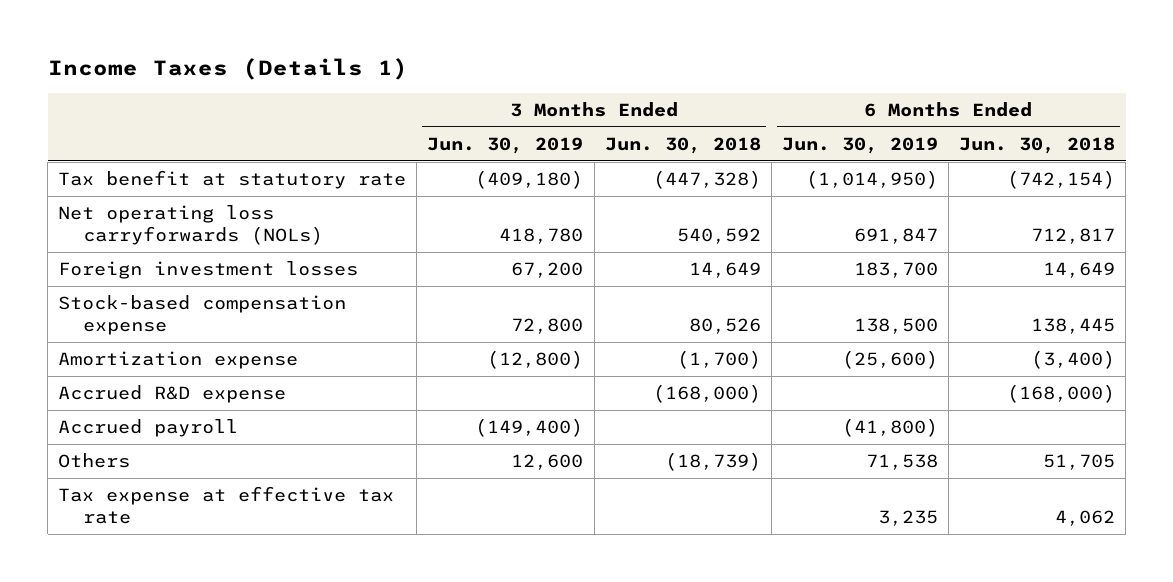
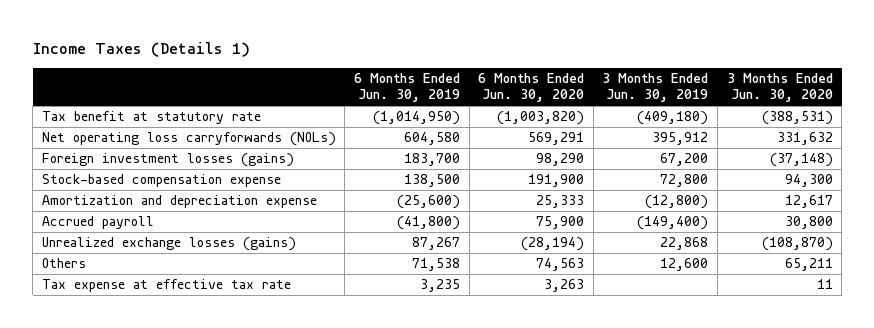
[604,136,761,154] Jun. 30, 2018 -> none
[958,136,1115,154] Jun. 30, 2018 -> none
none -> [478,72,585,103] 6 Months Ended Jun. 30, 2020
none -> [726,72,833,103] 3 Months Ended Jun. 30, 2020
[499,228,584,245] 418,780 -> [652,132,709,146] 395,912
[853,228,938,245] 691,847 -> [404,132,461,146] 604,580
[58,261,359,280] Foreign investment losses -> [41,153,294,168] Foreign investment losses (gains)
[58,385,287,404] Accrued R&D expense -> none
[58,351,299,370] Amortization expense -> [41,195,317,209] Amortization and depreciation expense
none -> [41,237,296,252] Unrealized exchange losses (gains)

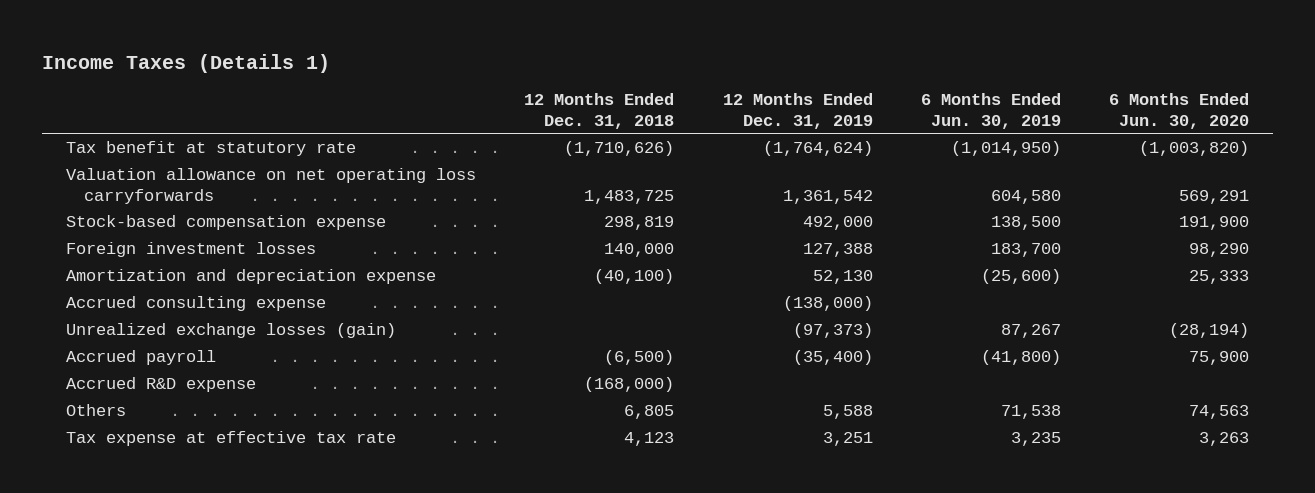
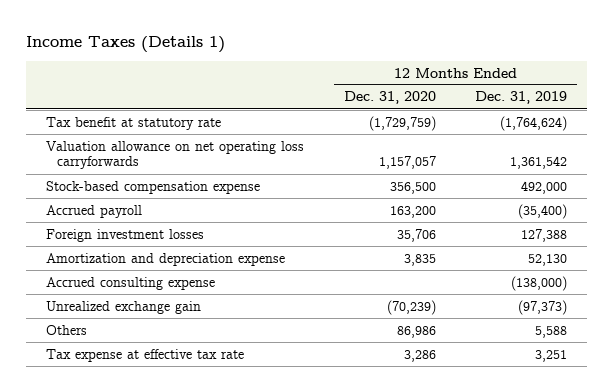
[524,93,675,129] 12 Months Ended Dec. 31, 2018 -> none
[920,93,1061,129] 6 Months Ended Jun. 30, 2019 -> none
[1108,93,1249,129] 6 Months Ended Jun. 30, 2020 -> none
none -> [343,91,436,105] Dec. 31, 2020
[66,350,217,366] Accrued payroll -> [46,204,143,218] Accrued payroll
[66,377,257,393] Accrued R&D expense -> none
[66,323,397,339] Unrealized exchange losses (gain) -> [46,300,202,314] Unrealized exchange gain

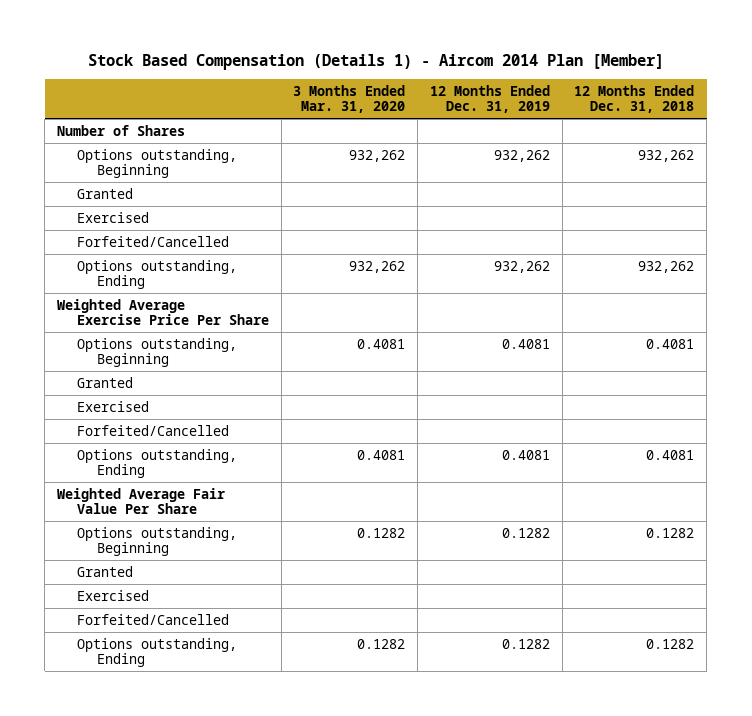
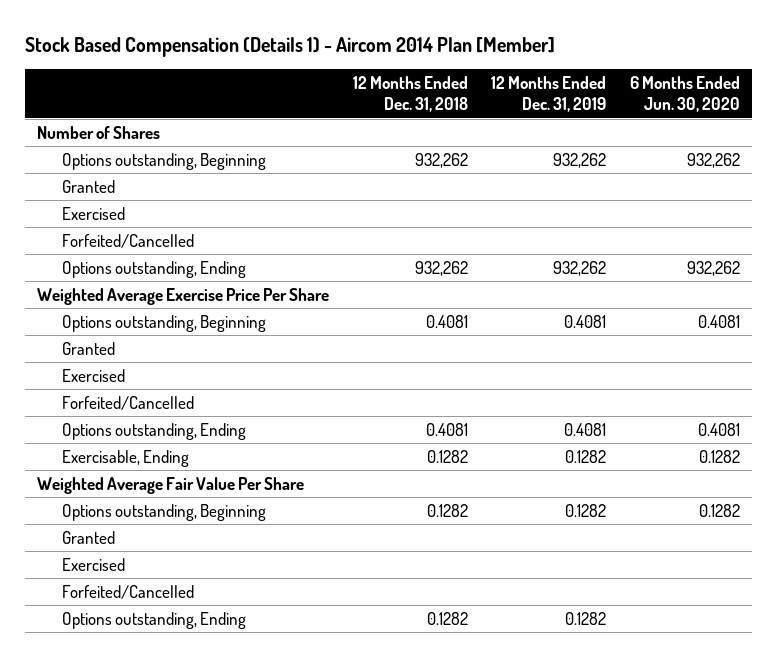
[293,84,406,114] 3 Months Ended Mar. 31, 2020 -> none
none -> [629,75,740,113] 6 Months Ended Jun. 30, 2020
none -> [61,449,189,467] Exercisable, Ending

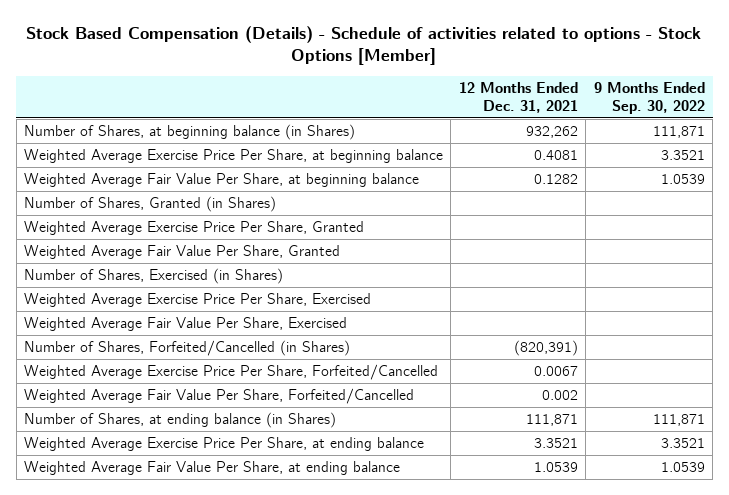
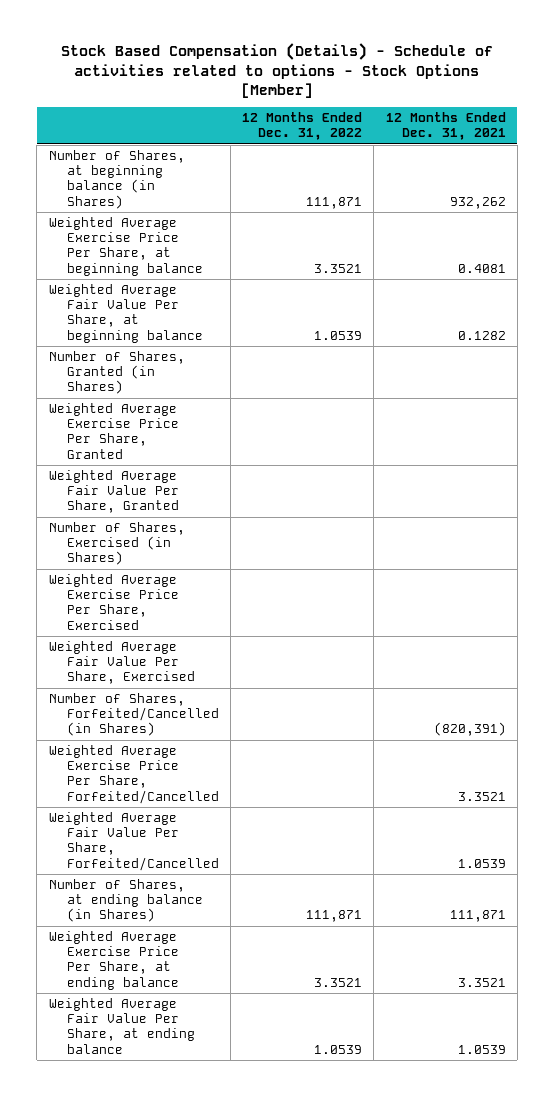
[593,82,705,114] 9 Months Ended Sep. 30, 2022 -> none
none -> [242,112,363,141] 12 Months Ended Dec. 31, 2022
[533,366,578,377] 0.0067 -> [457,791,506,801] 3.3521
[541,390,578,401] 0.002 -> [457,858,506,868] 1.0539

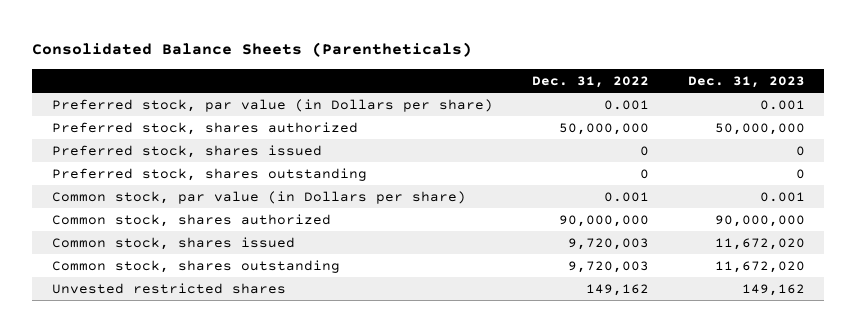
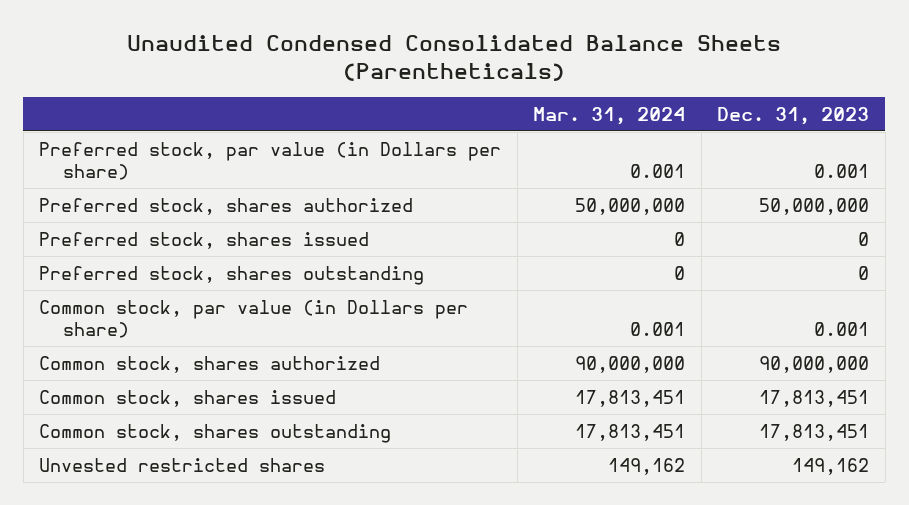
[31,42,472,58] Consolidated Balance Sheets (Parentheticals) -> [127,35,782,81] Unaudited Condensed Consolidated Balance Sheets (Parentheticals)
[531,75,649,88] Dec. 31, 2022 -> none
none -> [533,106,686,125] Mar. 31, 2024
[714,237,805,250] 11,672,020 -> [759,389,870,407] 17,813,451
[714,260,805,273] 11,672,020 -> [759,423,870,441] 17,813,451

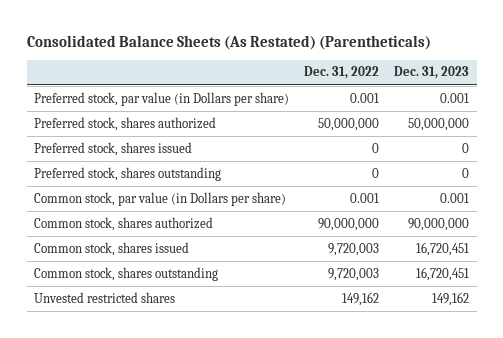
[127,35,782,81] Unaudited Condensed Consolidated Balance Sheets (Parentheticals) -> [26,34,431,50] Consolidated Balance Sheets (As Restated) (Parentheticals)
[533,106,686,125] Mar. 31, 2024 -> none
none -> [304,66,380,80] Dec. 31, 2022
[759,389,870,407] 17,813,451 -> [416,241,470,256] 16,720,451
[759,423,870,441] 17,813,451 -> [416,266,470,281] 16,720,451

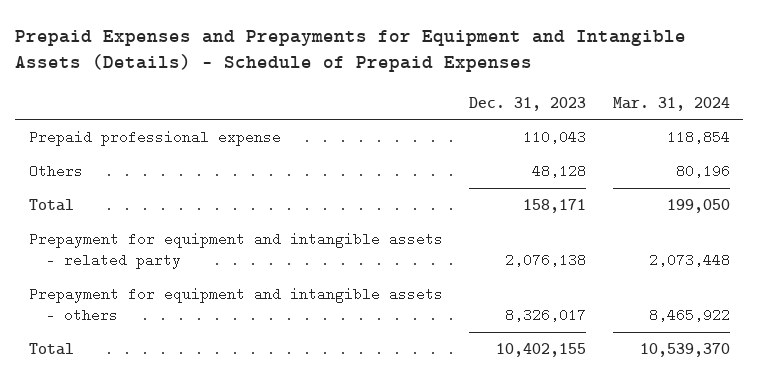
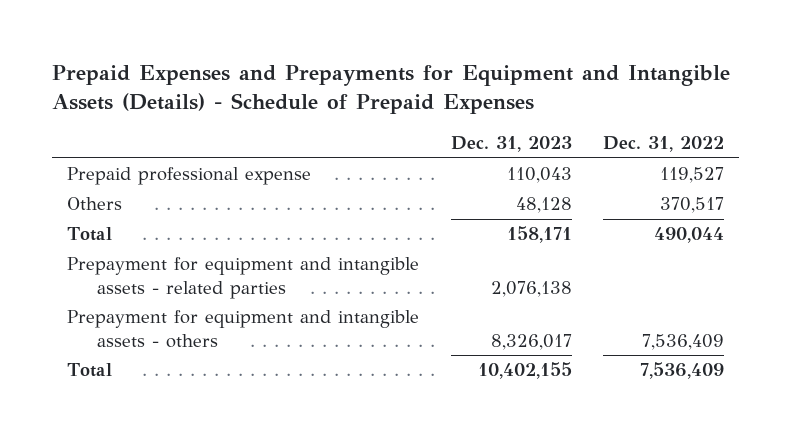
[613,96,731,111] Mar. 31, 2024 -> none
none -> [602,136,724,153] Dec. 31, 2022
[28,232,443,269] Prepayment for equipment and intangible assets - related party -> [67,257,420,299] Prepayment for equipment and intangible assets - related parties

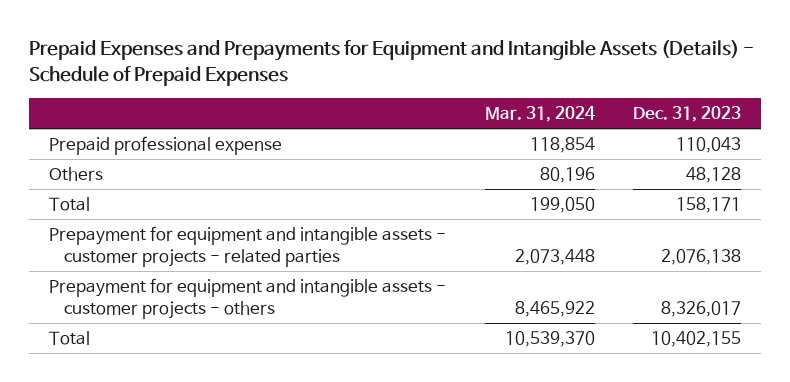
[602,136,724,153] Dec. 31, 2022 -> none
none -> [484,105,595,122] Mar. 31, 2024
[67,257,420,299] Prepayment for equipment and intangible assets - related parties -> [48,226,446,267] Prepayment for equipment and intangible assets - customer projects - related parties
[67,310,420,348] Prepayment for equipment and intangible assets - others -> [48,278,446,319] Prepayment for equipment and intangible assets - customer projects - others

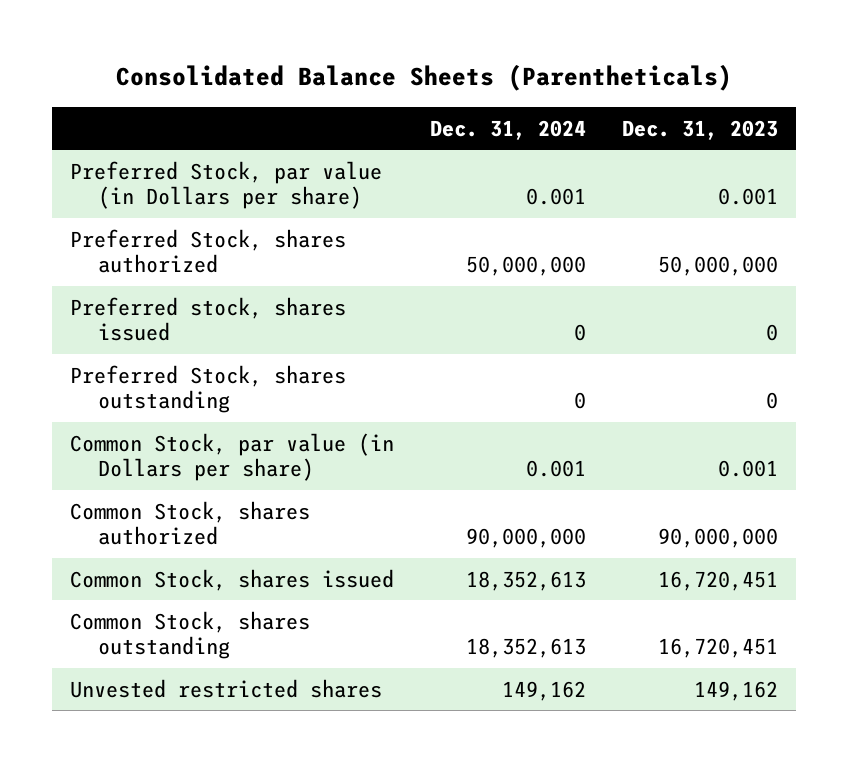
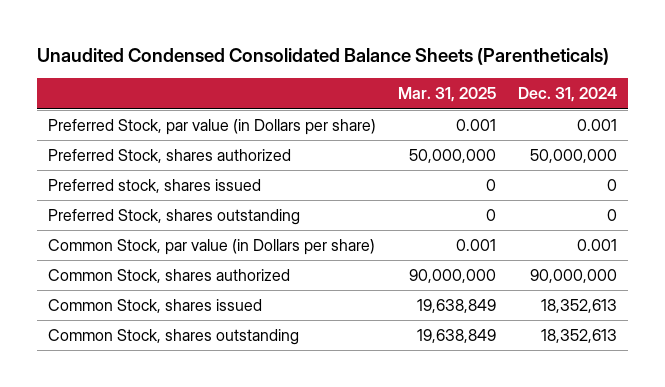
[115,64,732,92] Consolidated Balance Sheets (Parentheticals) -> [37,48,610,66] Unaudited Condensed Consolidated Balance Sheets (Parentheticals)
[621,119,778,140] Dec. 31, 2023 -> none
none -> [397,87,496,103] Mar. 31, 2025
[70,678,383,698] Unvested restricted shares -> none

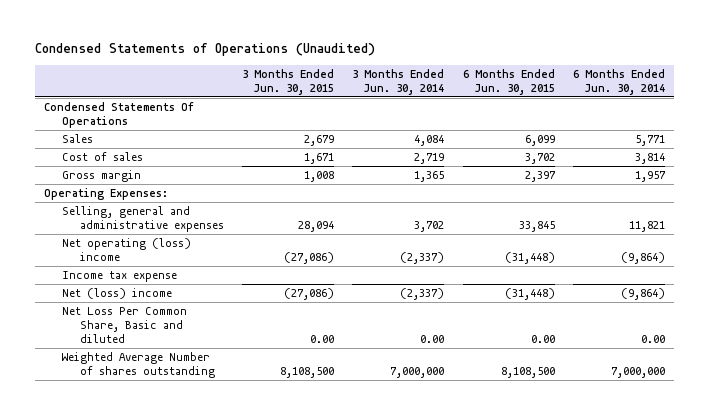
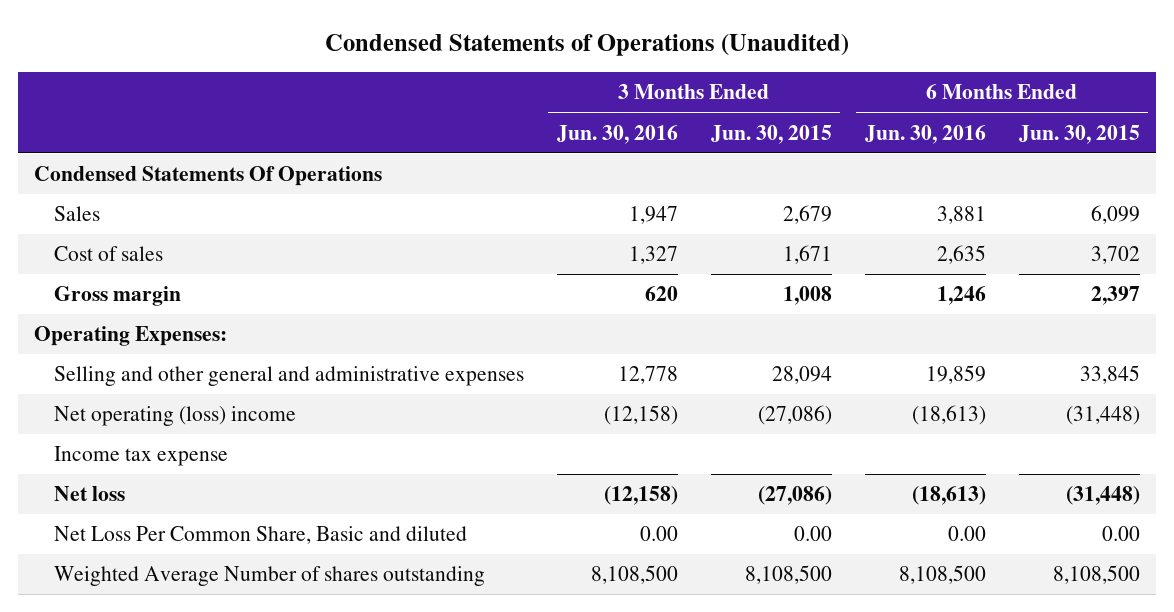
[352,68,445,95] 3 Months Ended Jun. 30, 2014 -> none
[573,68,666,95] 6 Months Ended Jun. 30, 2014 -> none
none -> [556,124,678,144] Jun. 30, 2016
none -> [864,124,986,144] Jun. 30, 2016
[61,206,224,233] Selling, general and administrative expenses -> [53,366,524,387] Selling and other general and administrative expenses
[61,288,172,300] Net (loss) income -> [53,486,125,502] Net loss

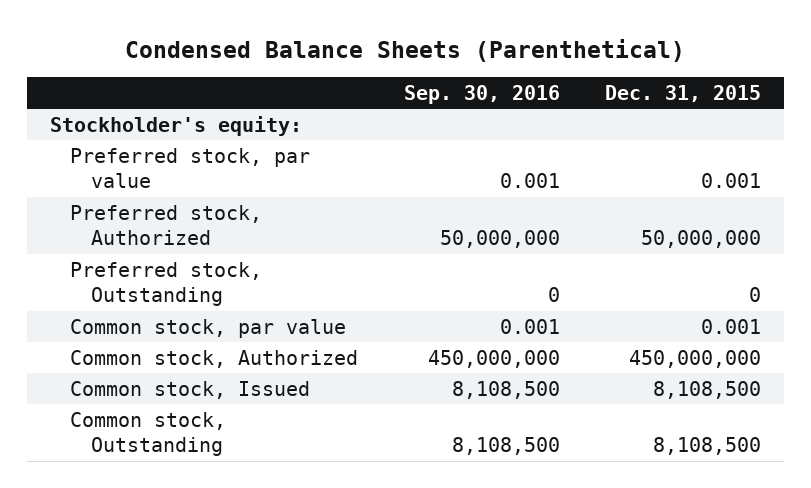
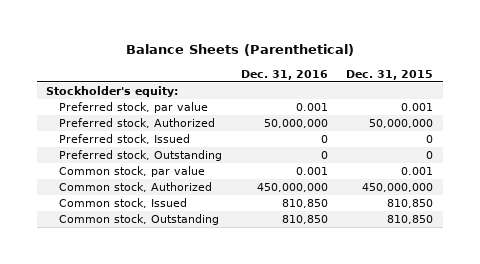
[125,38,686,62] Condensed Balance Sheets (Parenthetical) -> [125,44,354,57] Balance Sheets (Parenthetical)
[403,85,560,105] Sep. 30, 2016 -> none
none -> [240,69,328,80] Dec. 31, 2016
none -> [59,134,191,145] Preferred stock, Issued
[653,380,762,399] 8,108,500 -> [387,199,434,209] 810,850
[653,437,762,456] 8,108,500 -> [387,215,434,225] 810,850

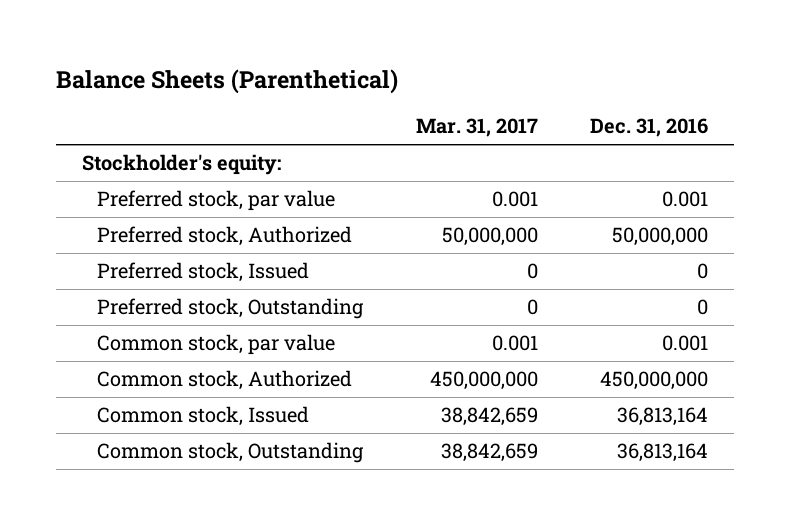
[346,69,434,80] Dec. 31, 2015 -> none
none -> [415,118,538,138] Mar. 31, 2017
[281,199,328,209] 810,850 -> [617,407,709,427] 36,813,164
[281,215,328,225] 810,850 -> [617,443,709,463] 36,813,164

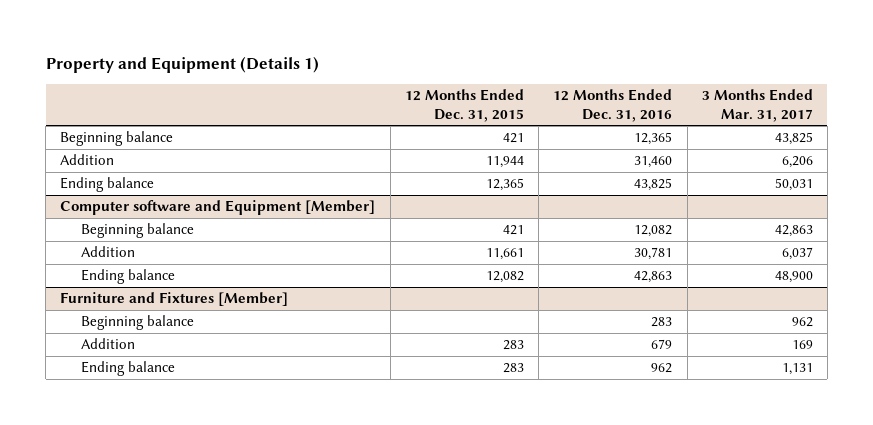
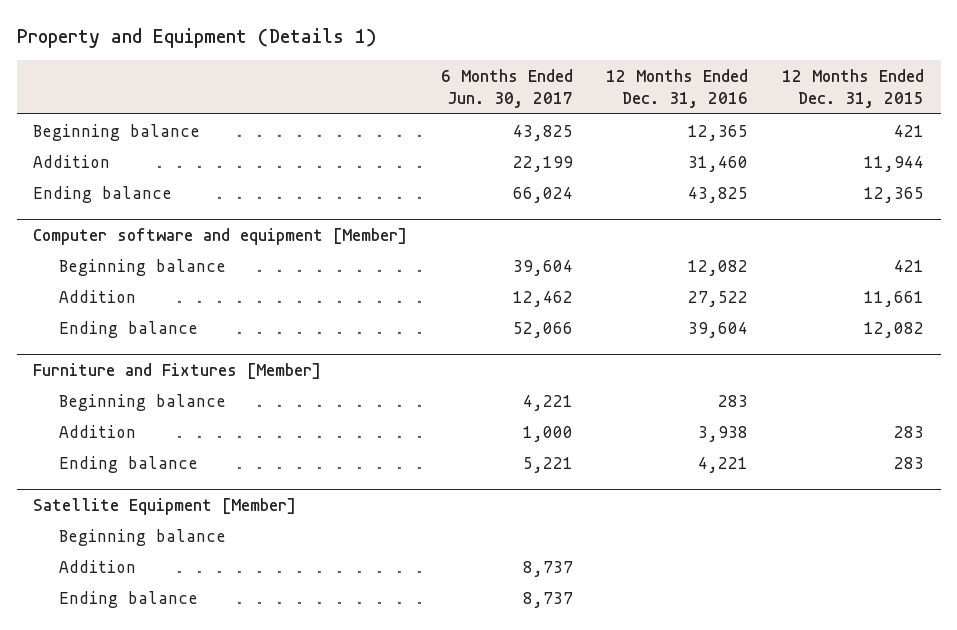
[701,89,813,122] 3 Months Ended Mar. 31, 2017 -> none
none -> [440,68,573,108] 6 Months Ended Jun. 30, 2017
[60,200,376,216] Computer software and Equipment [Member] -> [33,227,408,245] Computer software and equipment [Member]
[634,247,673,261] 30,781 -> [688,290,749,307] 27,522
[634,271,673,284] 42,863 -> [688,321,749,338] 39,604
[651,339,673,350] 679 -> [698,425,749,442] 3,938
[651,363,673,374] 962 -> [698,456,749,473] 4,221
none -> [33,497,297,515] Satellite Equipment [Member]
none -> [59,528,227,546] Beginning balance
none -> [59,559,137,573] Addition
none -> [59,590,199,608] Ending balance

